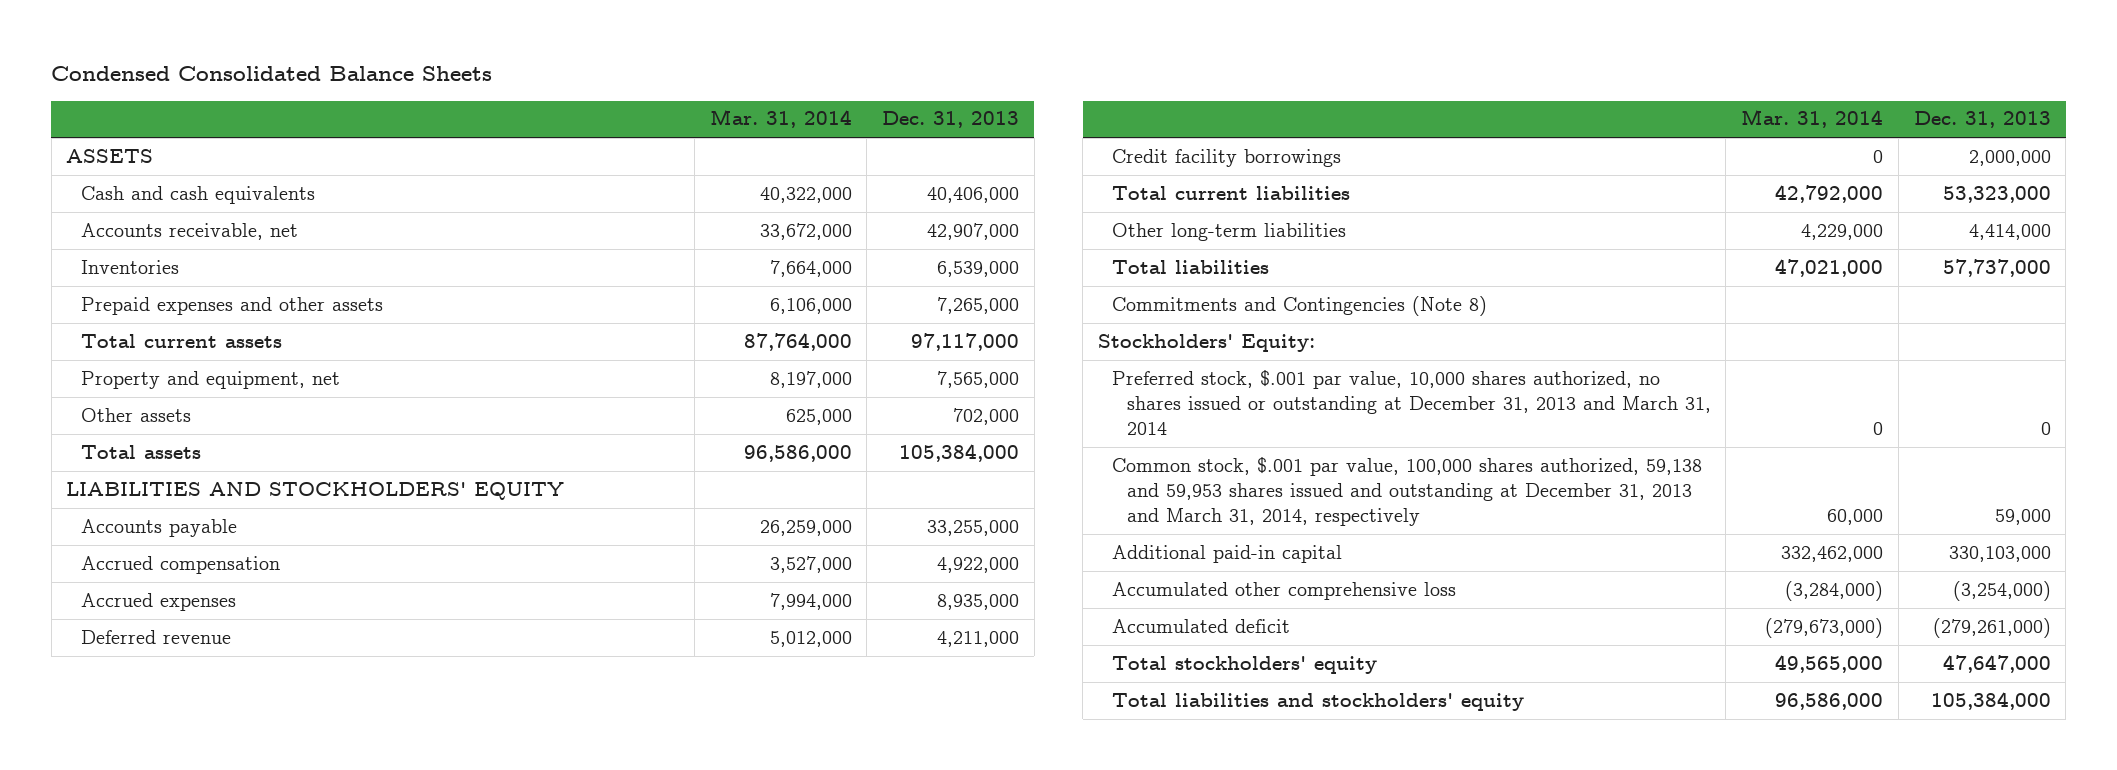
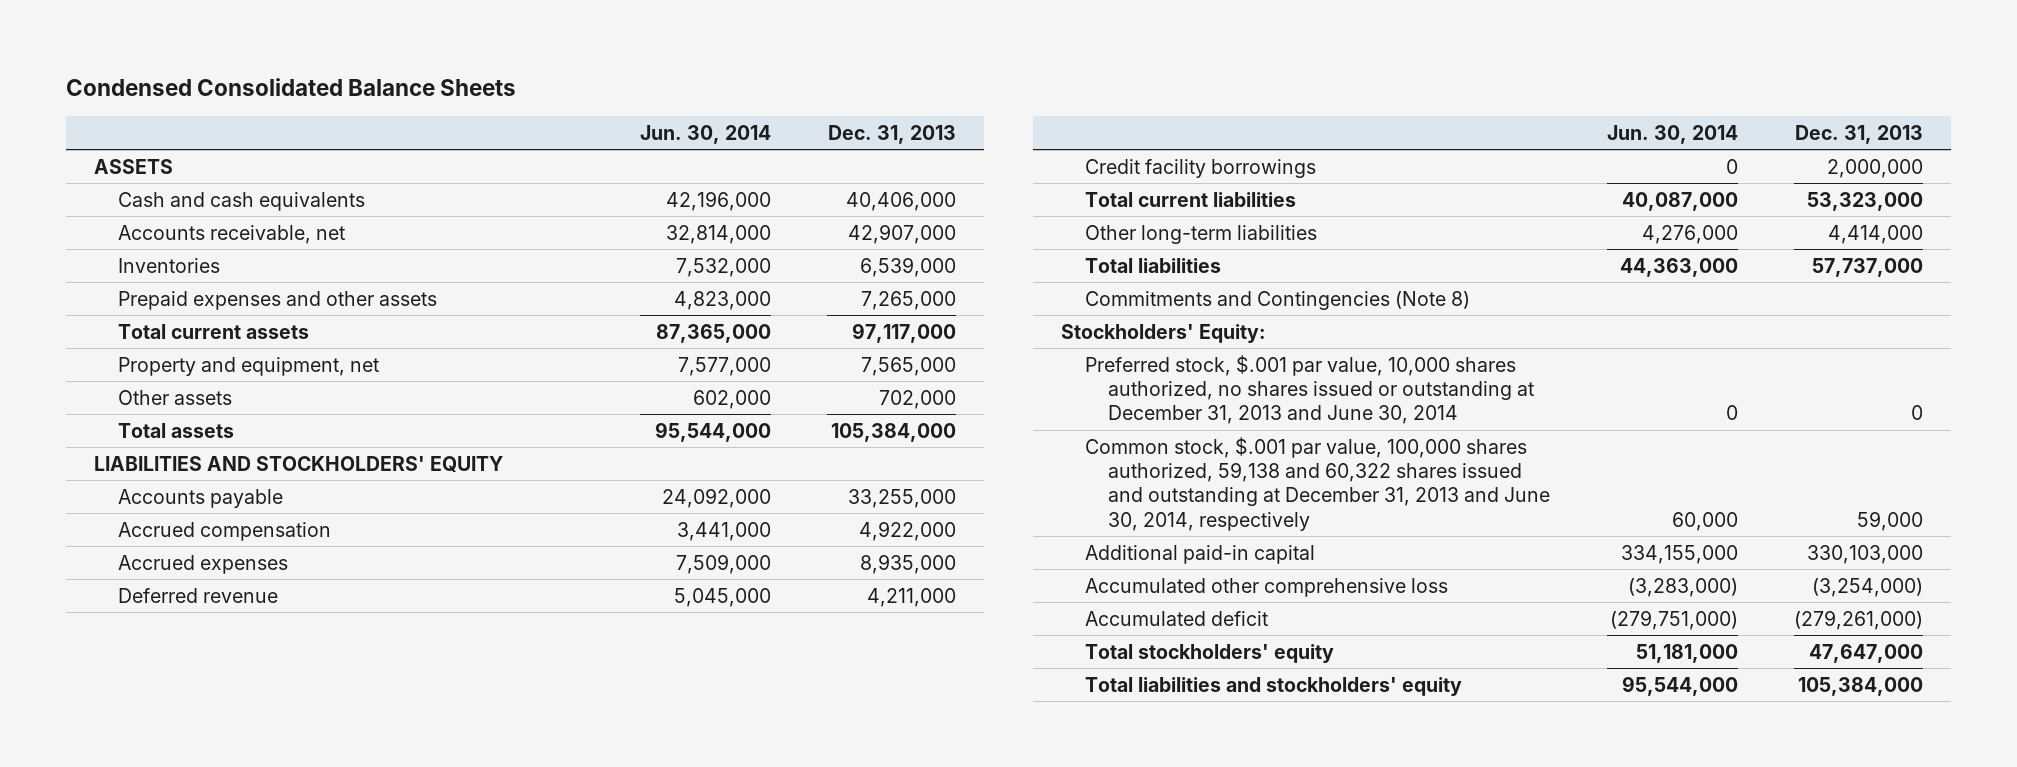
[709,109,852,129] Mar. 31, 2014 -> none
none -> [639,124,771,144] Jun. 30, 2014
[1112,369,1711,436] Preferred stock, $.001 par value, 10,000 shares authorized, no shares issued or outstanding at December 31, 2013 and March 31, 2014 -> [1084,354,1535,425] Preferred stock, $.001 par value, 10,000 shares authorized, no shares issued or outstanding at December 31, 2013 and June 30, 2014
[1112,456,1703,527] Common stock, $.001 par value, 100,000 shares authorized, 59,138 and 59,953 shares issued and outstanding at December 31, 2013 and March 31, 2014, respectively -> [1084,436,1551,531] Common stock, $.001 par value, 100,000 shares authorized, 59,138 and 60,322 shares issued and outstanding at December 31, 2013 and June 30, 2014, respectively

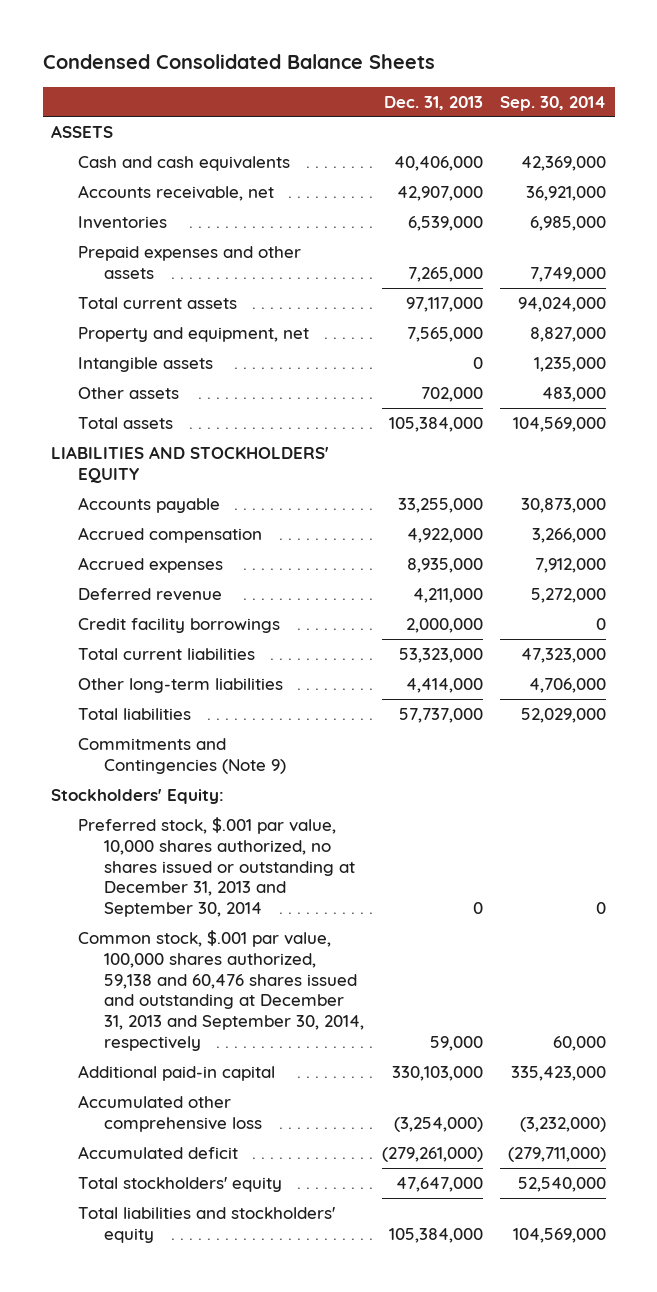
[639,124,771,144] Jun. 30, 2014 -> none
none -> [500,95,607,111] Sep. 30, 2014
none -> [77,357,213,373] Intangible assets
[1084,290,1470,310] Commitments and Contingencies (Note 8) -> [77,738,287,774] Commitments and Contingencies (Note 9)
[1084,354,1535,425] Preferred stock, $.001 par value, 10,000 shares authorized, no shares issued or outstanding at December 31, 2013 and June 30, 2014 -> [77,817,356,918] Preferred stock, $.001 par value, 10,000 shares authorized, no shares issued or outstanding at December 31, 2013 and September 30, 2014
[1084,436,1551,531] Common stock, $.001 par value, 100,000 shares authorized, 59,138 and 60,322 shares issued and outstanding at December 31, 2013 and June 30, 2014, respectively -> [77,930,365,1051] Common stock, $.001 par value, 100,000 shares authorized, 59,138 and 60,476 shares issued and outstanding at December 31, 2013 and September 30, 2014, respectively

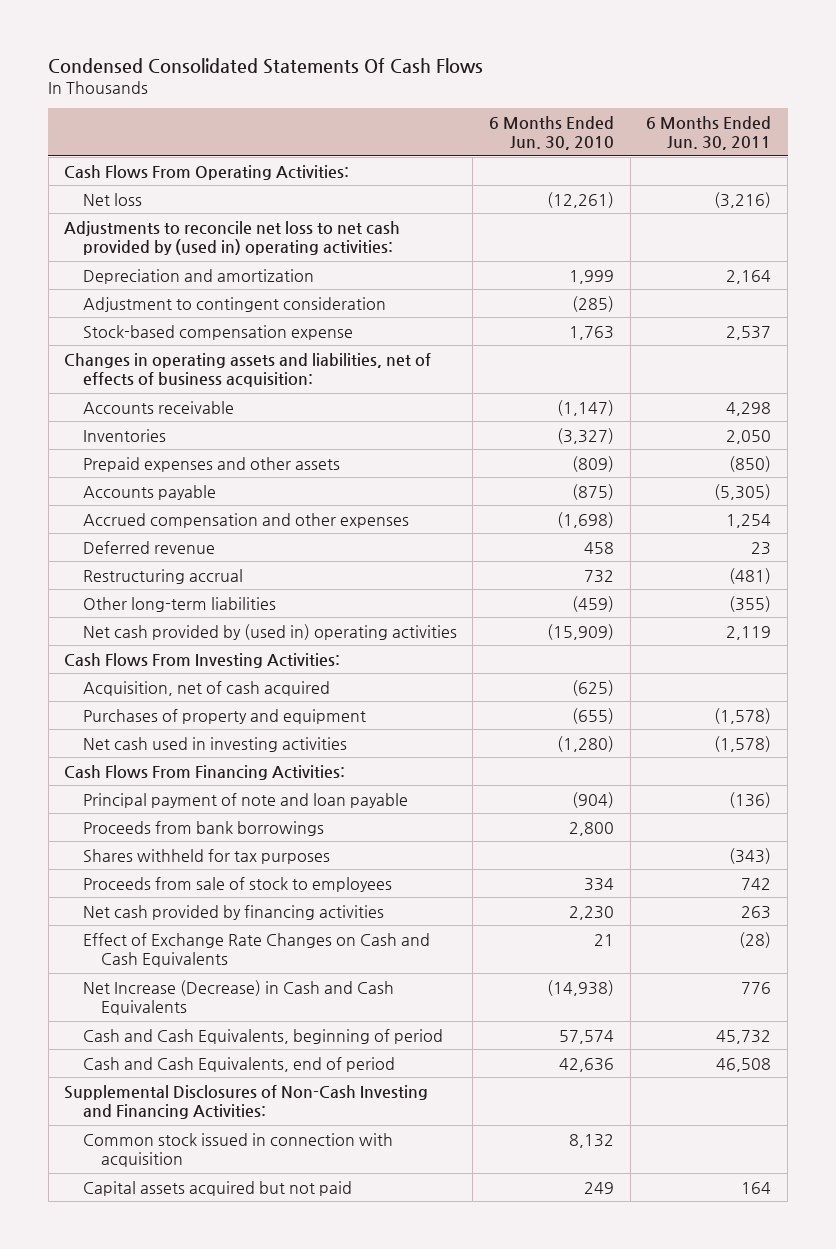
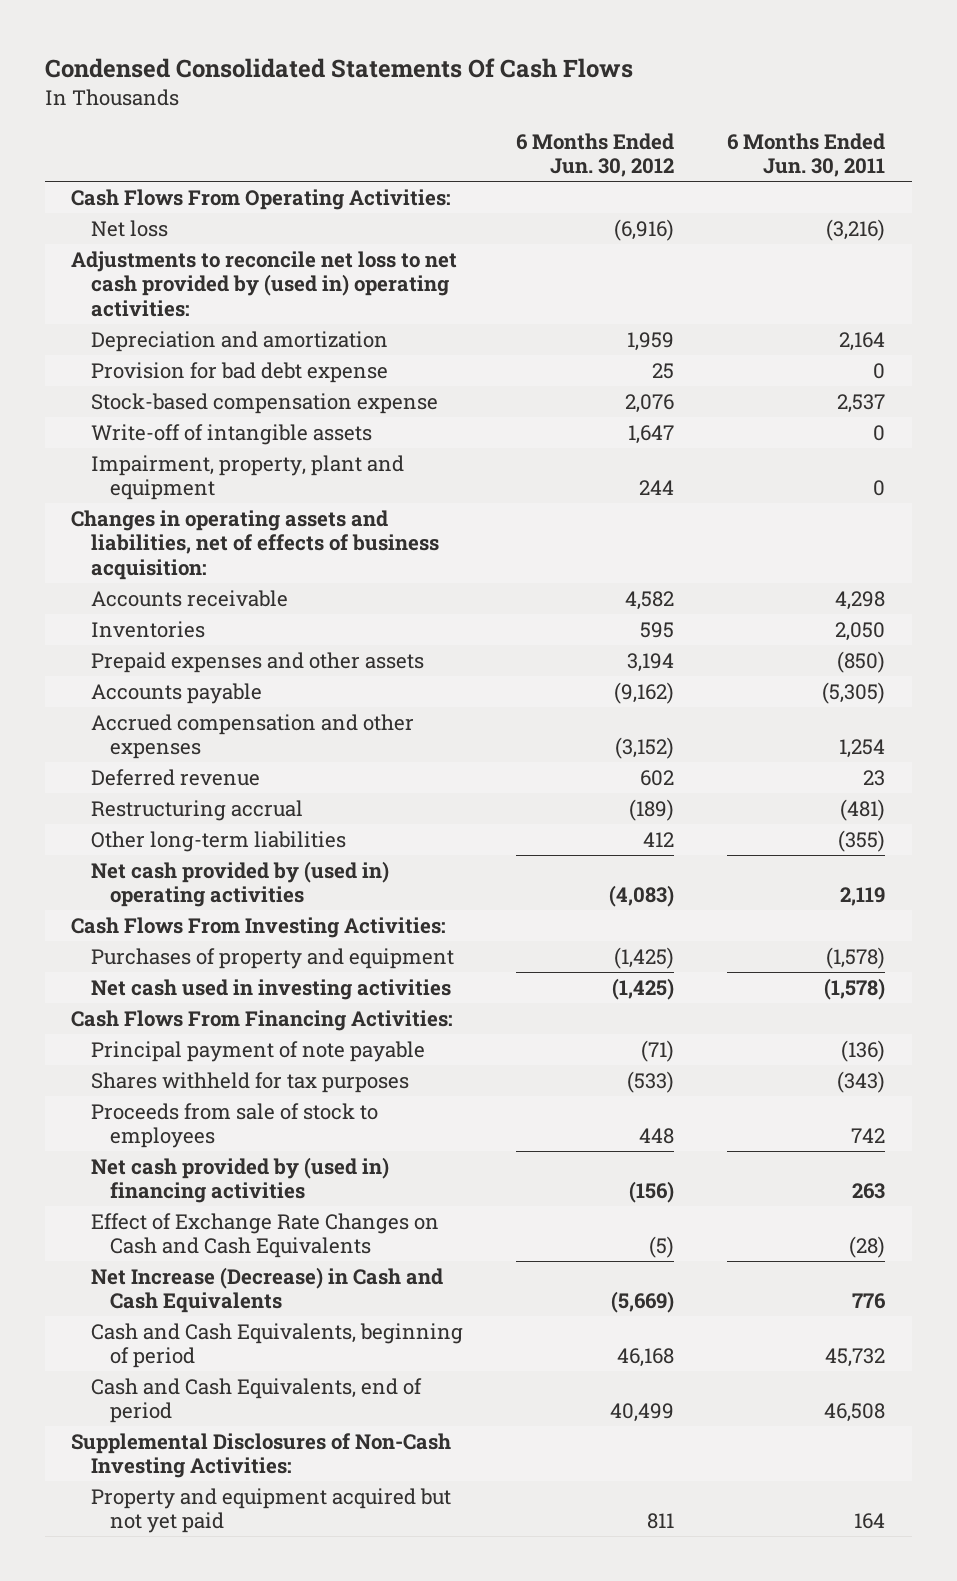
[488,115,614,151] 6 Months Ended Jun. 30, 2010 -> none
none -> [515,132,674,178] 6 Months Ended Jun. 30, 2012
[82,296,386,312] Adjustment to contingent consideration -> none
none -> [90,361,388,383] Provision for bad debt expense
none -> [90,423,372,445] Write-off of intangible assets
none -> [90,454,404,501] Impairment, property, plant and equipment
[82,680,330,696] Acquisition, net of cash acquired -> none
[82,820,324,836] Proceeds from bank borrowings -> none
[82,792,408,808] Principal payment of note and loan payable -> [90,1040,425,1062] Principal payment of note payable
[82,904,384,920] Net cash provided by financing activities -> [90,1156,389,1204] Net cash provided by (used in) financing activities
[82,1132,393,1167] Common stock issued in connection with acquisition -> none
[64,1084,429,1119] Supplemental Disclosures of Non-Cash Investing and Financing Activities: -> [71,1432,452,1479] Supplemental Disclosures of Non-Cash Investing Activities:
[82,1180,352,1196] Capital assets acquired but not paid -> [90,1487,451,1534] Property and equipment acquired but not yet paid

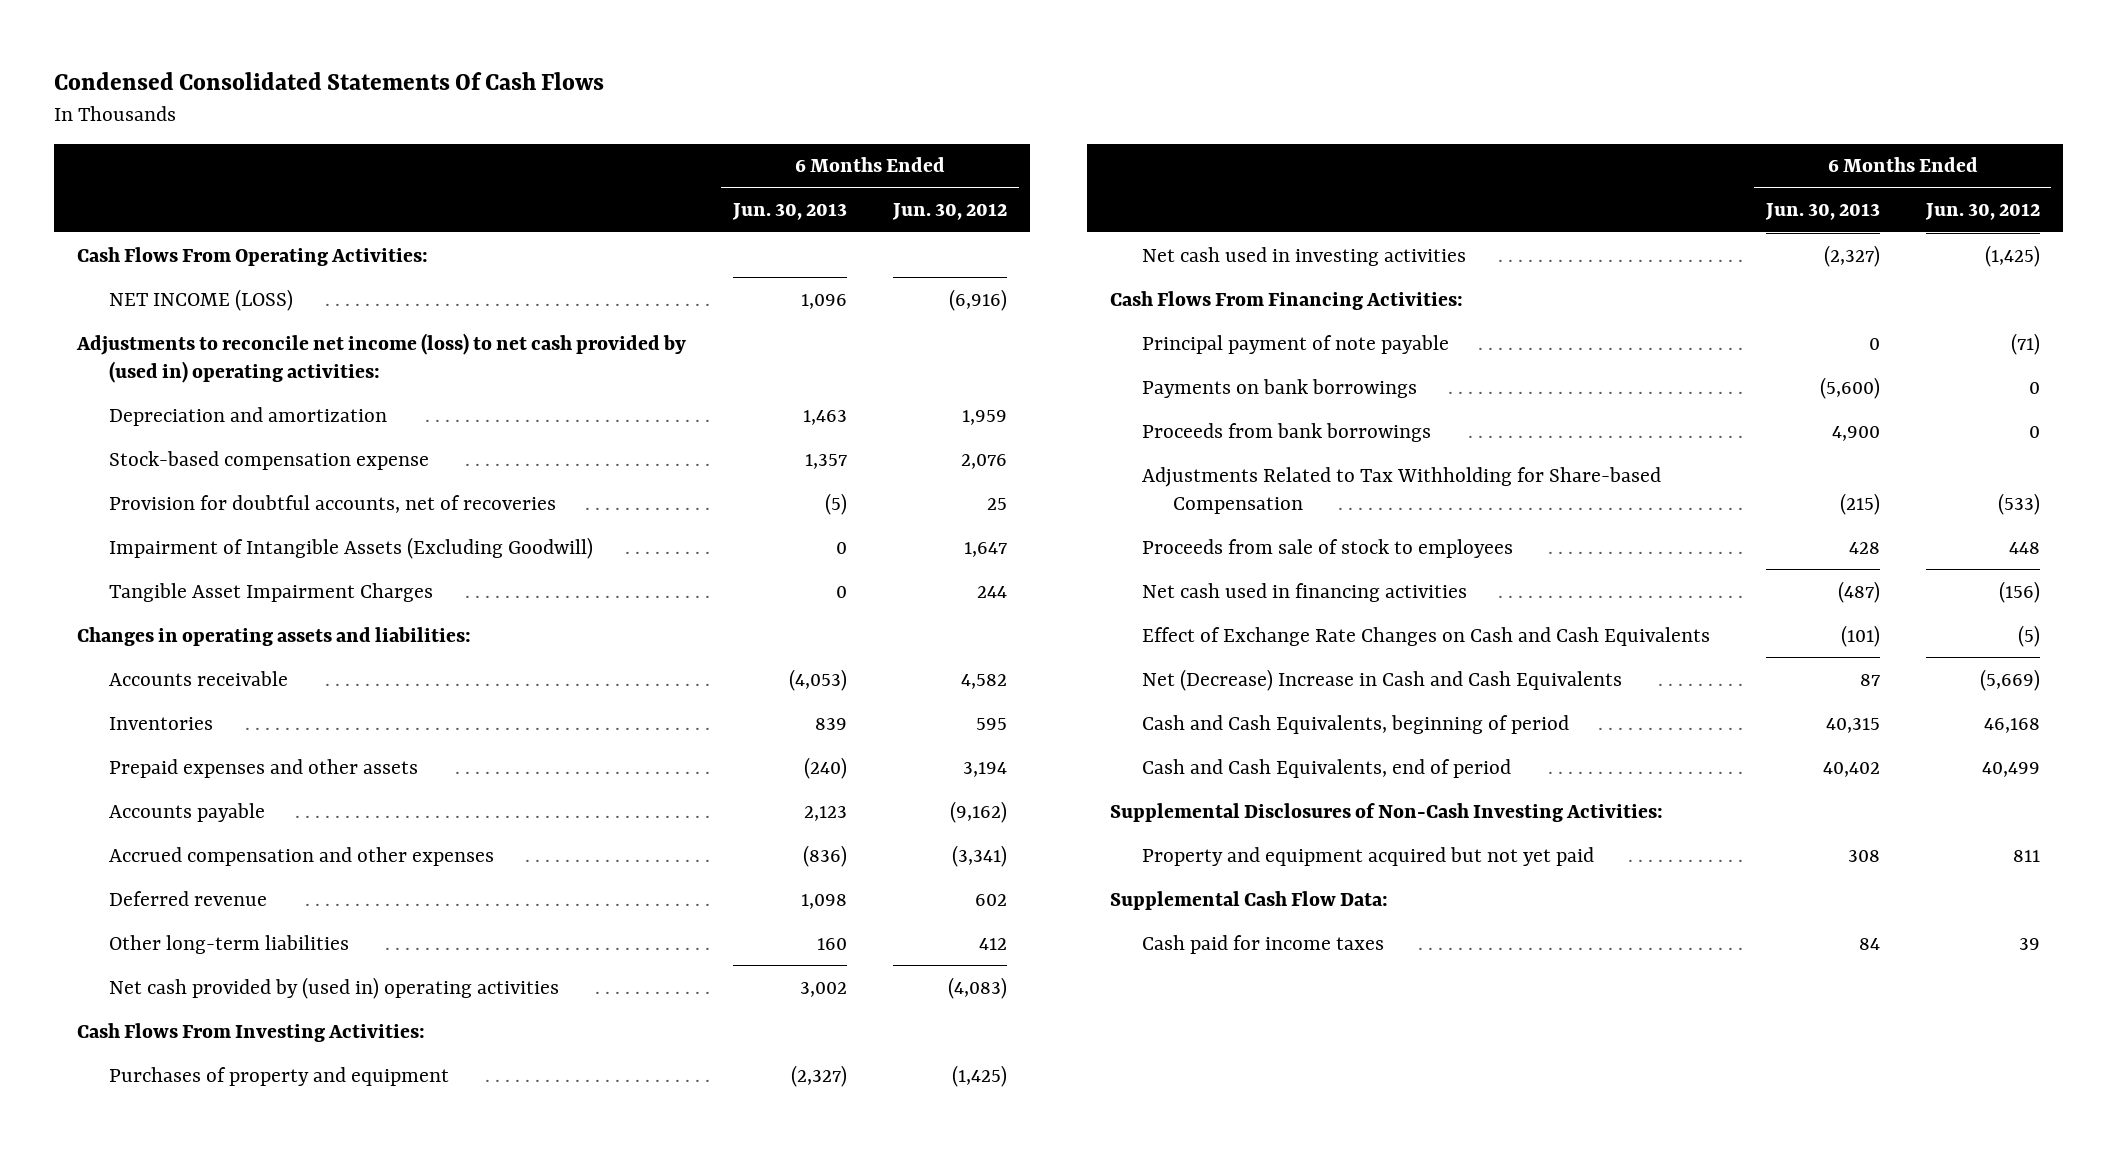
[727,132,886,178] 6 Months Ended Jun. 30, 2011 -> none
none -> [731,203,847,221] Jun. 30, 2013
[90,219,168,237] Net loss -> [108,288,293,311] NET INCOME (LOSS)
[71,250,458,317] Adjustments to reconcile net loss to net cash provided by (used in) operating activities: -> [76,332,687,383] Adjustments to reconcile net income (loss) to net cash provided by (used in) operating activities:
[90,361,388,383] Provision for bad debt expense -> none
none -> [108,494,556,513] Provision for doubtful accounts, net of recoveries
[90,423,372,445] Write-off of intangible assets -> [108,536,593,559] Impairment of Intangible Assets (Excluding Goodwill)
[90,454,404,501] Impairment, property, plant and equipment -> [108,582,433,602] Tangible Asset Impairment Charges
[71,509,439,580] Changes in operating assets and liabilities, net of effects of business acquisition: -> [77,626,472,646] Changes in operating assets and liabilities:
[614,737,674,760] (3,152) -> [951,844,1007,867] (3,341)
[90,799,303,821] Restructuring accrual -> none
none -> [1141,378,1417,398] Payments on bank borrowings
none -> [1141,422,1431,442] Proceeds from bank borrowings
[90,1071,409,1093] Shares withheld for tax purposes -> [1141,466,1661,514] Adjustments Related to Tax Withholding for Share-based Compensation
[90,1156,389,1204] Net cash provided by (used in) financing activities -> [1141,582,1467,602] Net cash used in financing activities
[90,1266,443,1314] Net Increase (Decrease) in Cash and Cash Equivalents -> [1141,668,1622,691] Net (Decrease) Increase in Cash and Cash Equivalents
none -> [1110,890,1389,910] Supplemental Cash Flow Data:
none -> [1141,934,1384,954] Cash paid for income taxes

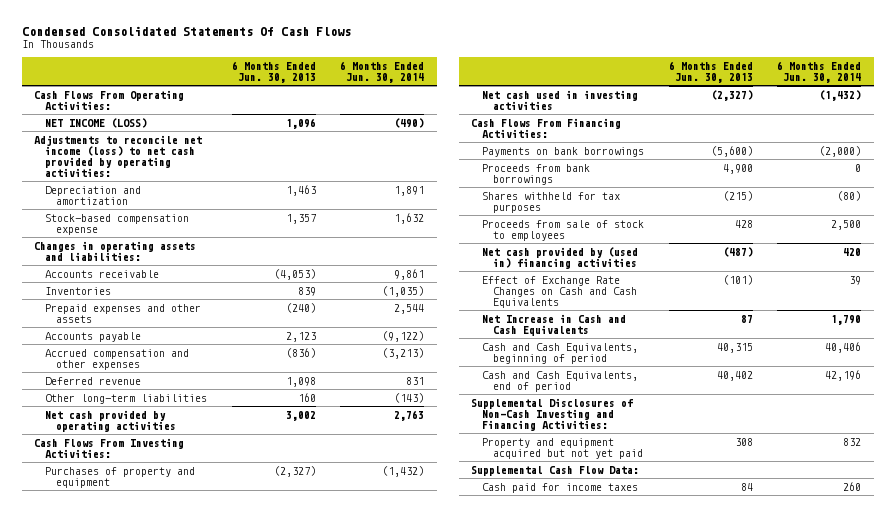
[891,203,1007,221] Jun. 30, 2012 -> none
none -> [340,60,425,83] 6 Months Ended Jun. 30, 2014
[76,332,687,383] Adjustments to reconcile net income (loss) to net cash provided by (used in) operating activities: -> [34,134,203,177] Adjustments to reconcile net income (loss) to net cash provided by operating activities:
[108,494,556,513] Provision for doubtful accounts, net of recoveries -> none
[108,536,593,559] Impairment of Intangible Assets (Excluding Goodwill) -> none
[108,582,433,602] Tangible Asset Impairment Charges -> none
[108,976,559,999] Net cash provided by (used in) operating activities -> [45,409,177,432] Net cash provided by operating activities
[1141,334,1449,354] Principal payment of note payable -> none
[1141,466,1661,514] Adjustments Related to Tax Withholding for Share-based Compensation -> [482,191,621,213] Shares withheld for tax purposes
[1141,582,1467,602] Net cash used in financing activities -> [482,246,639,269] Net cash provided by (used in) financing activities
[1141,668,1622,691] Net (Decrease) Increase in Cash and Cash Equivalents -> [482,313,627,336] Net Increase in Cash and Cash Equivalents
[1110,802,1664,822] Supplemental Disclosures of Non-Cash Investing Activities: -> [471,397,634,431] Supplemental Disclosures of Non-Cash Investing and Financing Activities:

